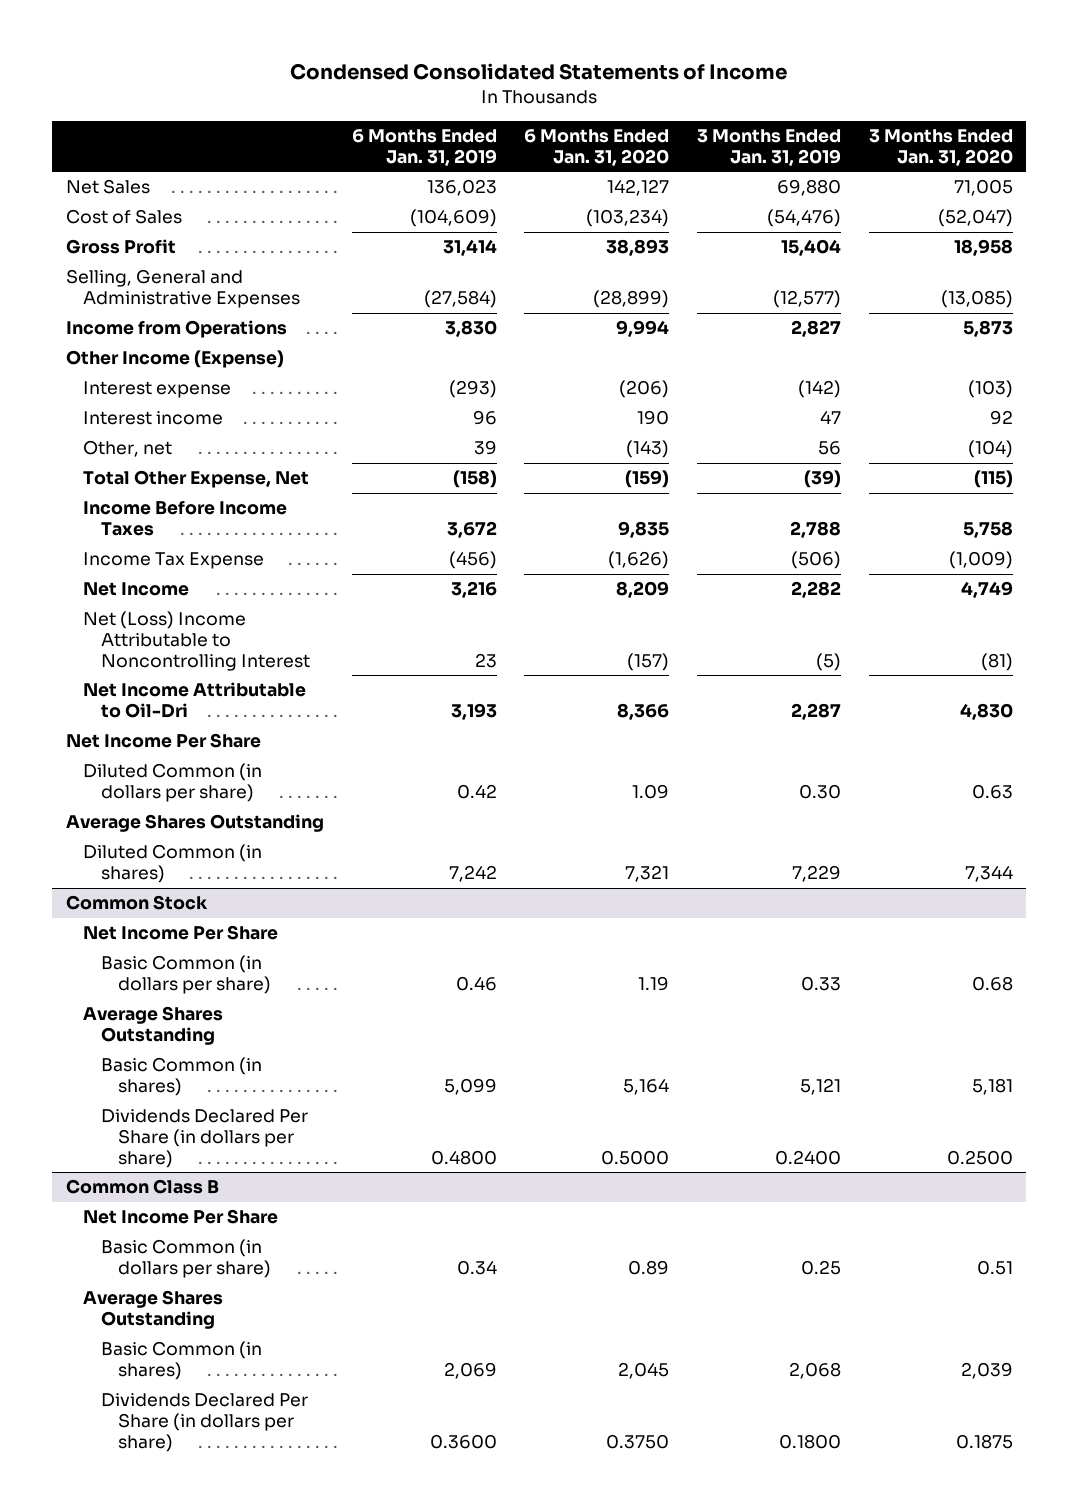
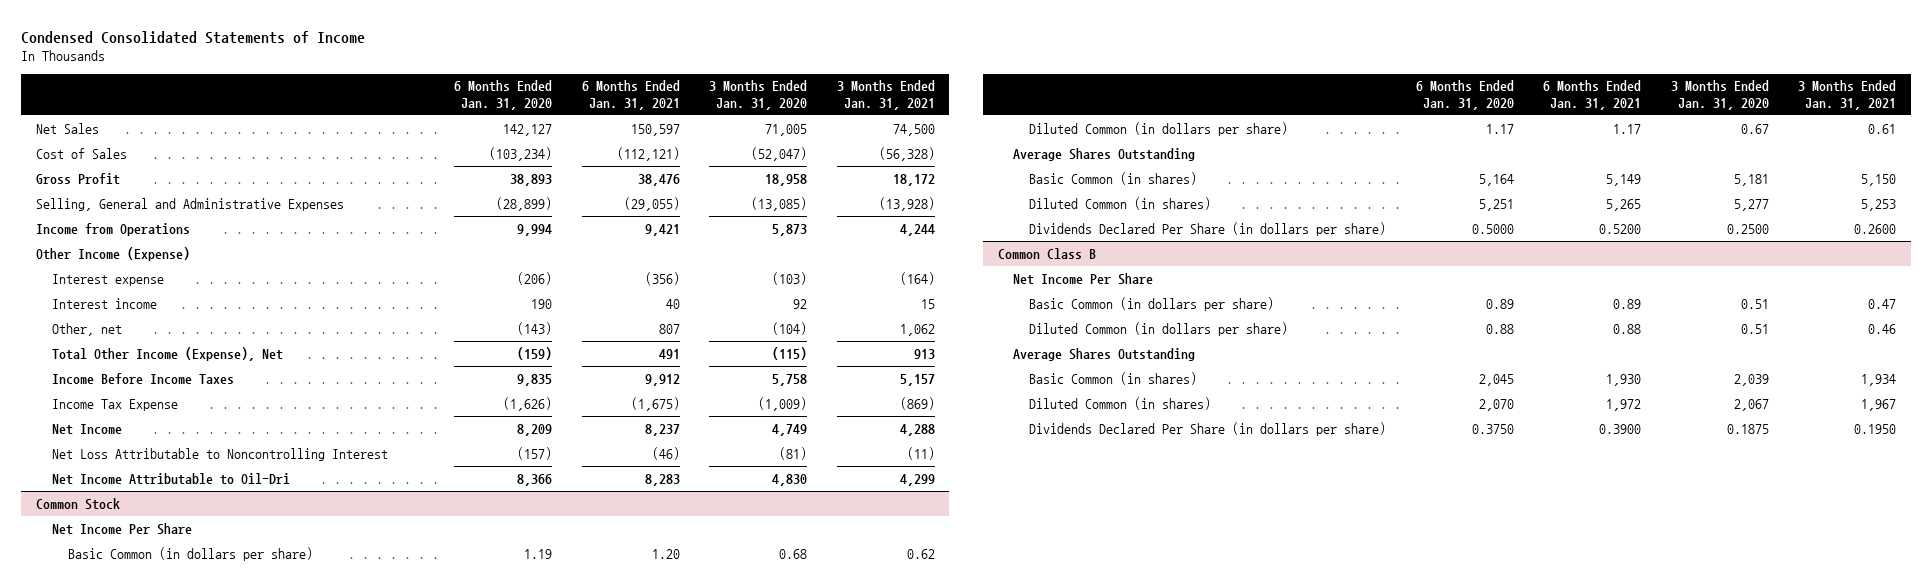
[351,128,497,166] 6 Months Ended Jan. 31, 2019 -> none
[696,128,841,166] 3 Months Ended Jan. 31, 2019 -> none
none -> [581,80,680,110] 6 Months Ended Jan. 31, 2021
none -> [836,80,935,110] 3 Months Ended Jan. 31, 2021
[83,470,310,489] Total Other Expense, Net -> [51,346,283,361] Total Other Income (Expense), Net
[83,611,310,671] Net (Loss) Income Attributable to Noncontrolling Interest -> [51,447,388,461] Net Loss Attributable to Noncontrolling Interest
[65,733,261,749] Net Income Per Share -> none
[83,763,263,803] Diluted Common (in dollars per share) -> none
[65,814,324,833] Average Shares Outstanding -> none
[83,844,263,884] Diluted Common (in shares) -> none
none -> [1029,121,1289,136] Diluted Common (in dollars per share)
none -> [1029,196,1212,210] Diluted Common (in shares)
none -> [1029,321,1289,336] Diluted Common (in dollars per share)
none -> [1029,396,1212,410] Diluted Common (in shares)

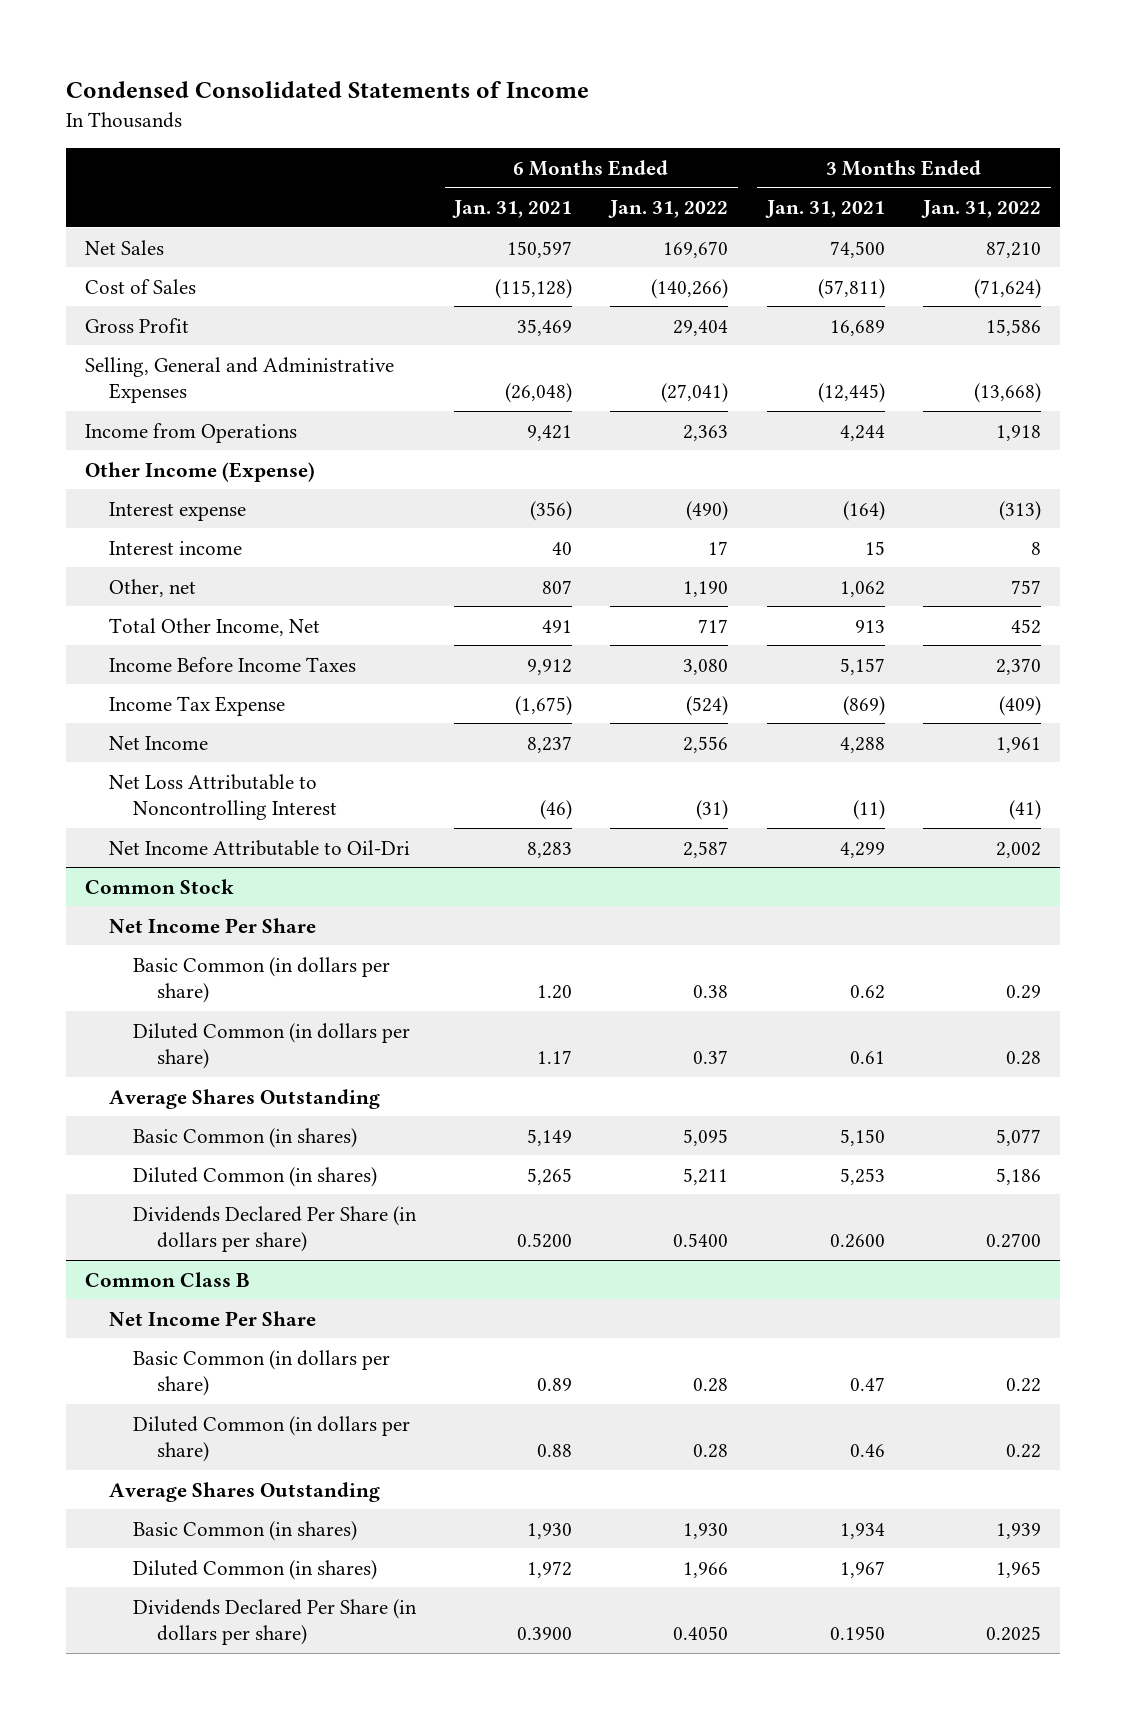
[454,80,553,110] 6 Months Ended Jan. 31, 2020 -> none
[709,80,808,110] 3 Months Ended Jan. 31, 2020 -> none
none -> [608,200,729,219] Jan. 31, 2022
none -> [920,200,1041,219] Jan. 31, 2022
[616,146,680,161] (112,121) -> [495,278,573,299] (115,128)
[878,146,935,161] (56,328) -> [817,278,885,299] (57,811)
[637,173,680,186] 38,476 -> [517,318,573,336] 35,469
[892,173,935,186] 18,172 -> [829,319,885,336] 16,689
[623,196,680,211] (29,055) -> [505,382,573,403] (26,048)
[878,196,935,211] (13,928) -> [817,382,885,403] (12,445)
[51,346,283,361] Total Other Income (Expense), Net -> [108,617,320,636] Total Other Income, Net

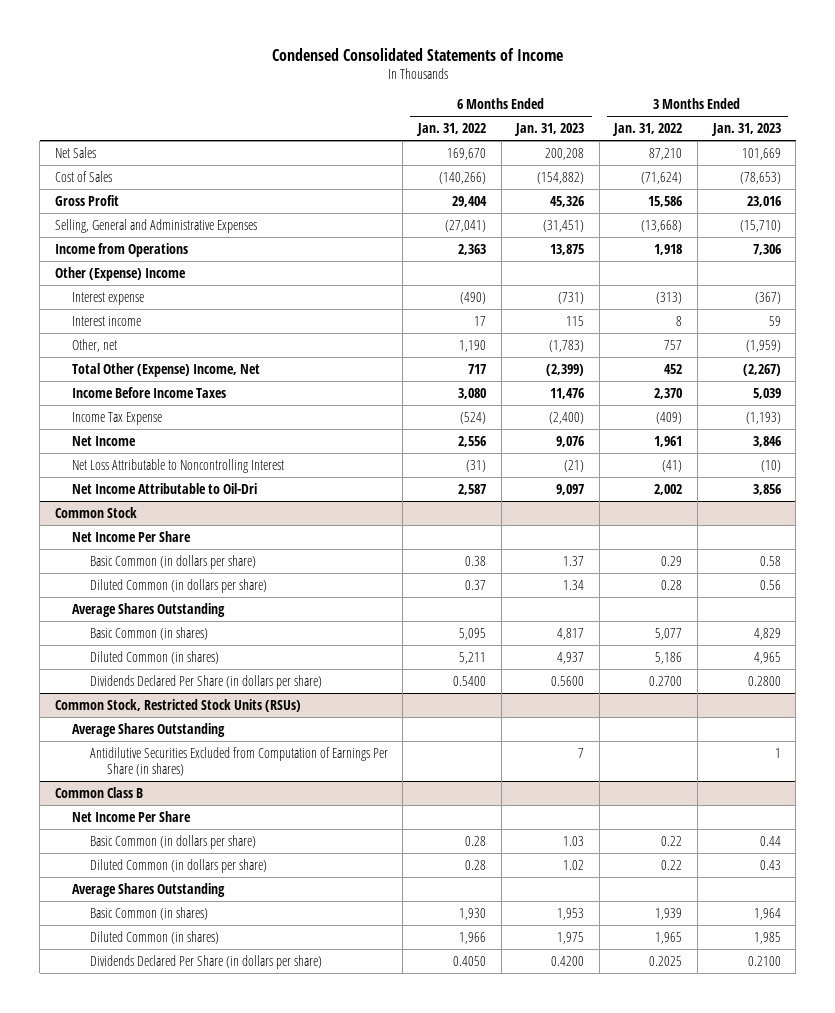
[452,200,573,219] Jan. 31, 2021 -> none
[764,200,885,219] Jan. 31, 2021 -> none
none -> [514,123,585,137] Jan. 31, 2023
none -> [710,123,781,137] Jan. 31, 2023
[84,461,315,482] Other Income (Expense) -> [54,266,186,281] Other (Expense) Income
[108,617,320,636] Total Other Income, Net -> [72,362,261,377] Total Other (Expense) Income, Net
none -> [54,698,301,712] Common Stock, Restricted Stock Units (RSUs)
none -> [72,722,226,737] Average Shares Outstanding
none -> [89,746,388,776] Antidilutive Securities Excluded from Computation of Earnings Per Share (in shares)

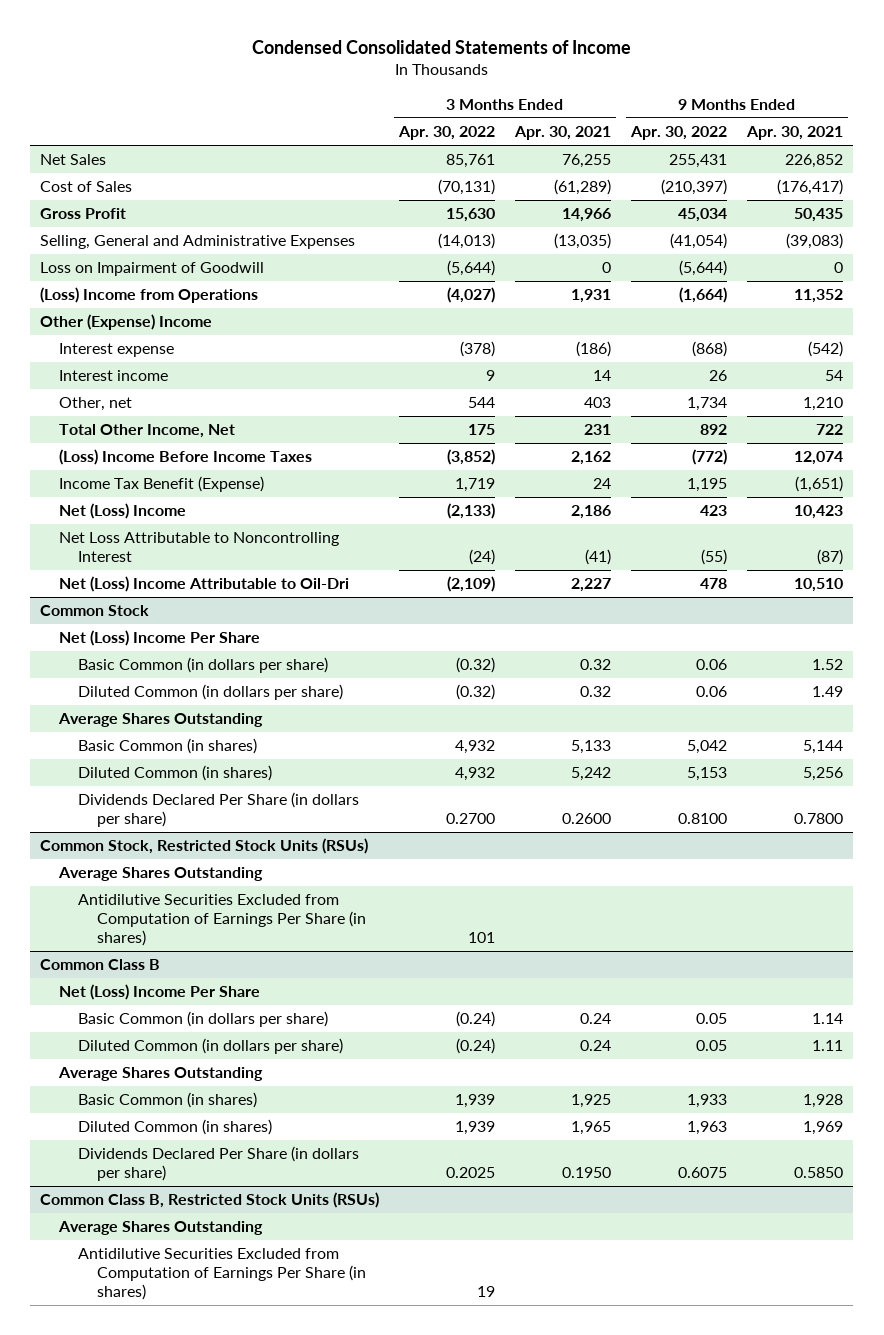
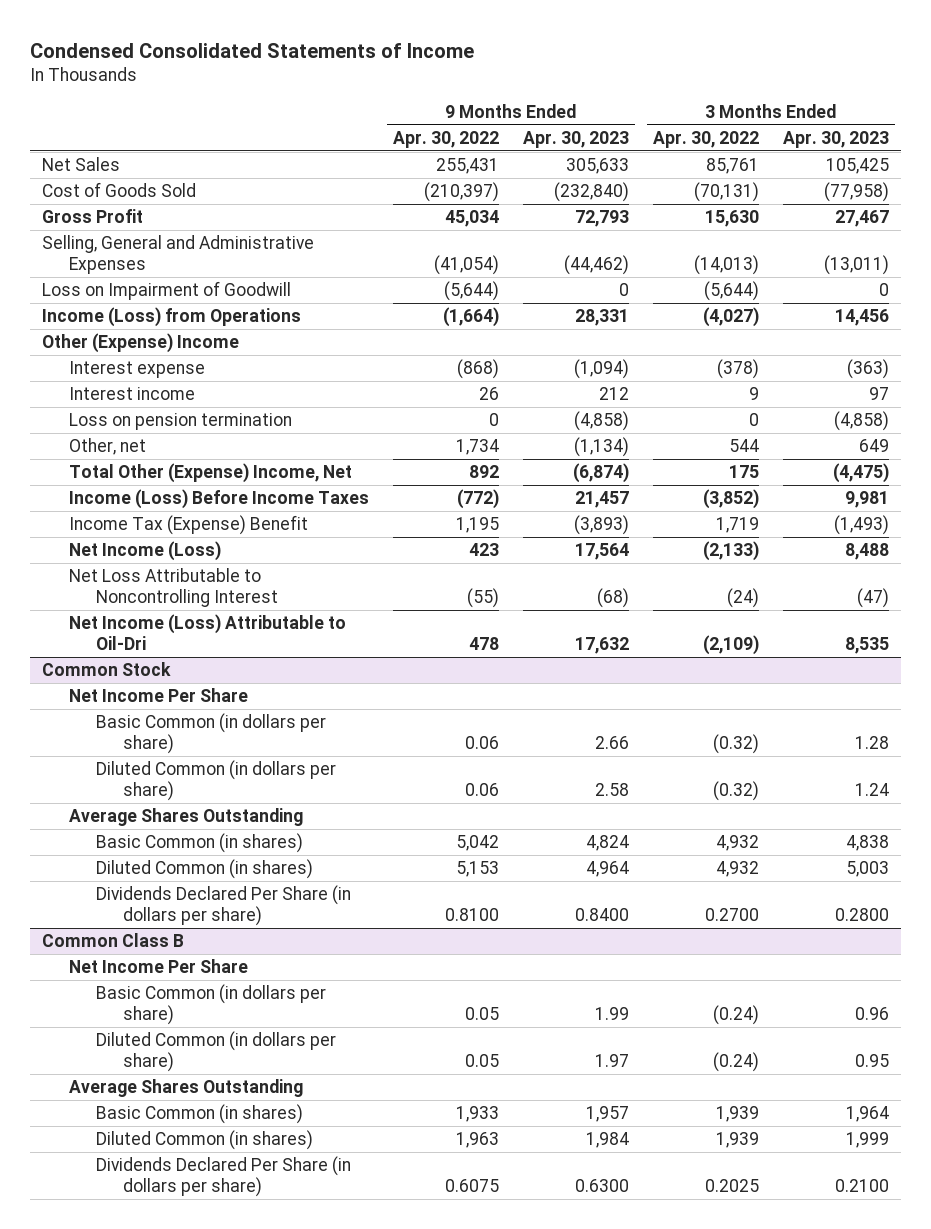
[514,126,612,141] Apr. 30, 2021 -> none
[746,126,844,141] Apr. 30, 2021 -> none
none -> [522,130,629,148] Apr. 30, 2023
none -> [782,130,889,148] Apr. 30, 2023
[40,181,133,193] Cost of Sales -> [42,182,197,198] Cost of Goods Sold
[40,287,259,304] (Loss) Income from Operations -> [42,307,302,328] Income (Loss) from Operations
none -> [69,413,293,431] Loss on pension termination
[59,424,236,439] Total Other Income, Net -> [69,463,353,484] Total Other (Expense) Income, Net
[59,449,313,466] (Loss) Income Before Income Taxes -> [69,489,370,510] Income (Loss) Before Income Taxes
[59,476,265,493] Income Tax Benefit (Expense) -> [69,515,309,536] Income Tax (Expense) Benefit
[59,503,187,520] Net (Loss) Income -> [69,541,222,562] Net Income (Loss)
[59,576,350,593] Net (Loss) Income Attributable to Oil-Dri -> [69,614,347,650] Net Income (Loss) Attributable to Oil-Dri
[59,630,261,647] Net (Loss) Income Per Share -> [69,688,249,703] Net Income Per Share
[40,838,369,855] Common Stock, Restricted Stock Units (RSUs) -> none
[58,867,264,882] Average Shares Outstanding -> none
[78,894,367,946] Antidilutive Securities Excluded from Computation of Earnings Per Share (in shares) -> none
[59,984,261,1001] Net (Loss) Income Per Share -> [69,959,249,974] Net Income Per Share
[40,1192,380,1209] Common Class B, Restricted Stock Units (RSUs) -> none
[58,1221,264,1236] Average Shares Outstanding -> none
[78,1248,367,1300] Antidilutive Securities Excluded from Computation of Earnings Per Share (in shares) -> none

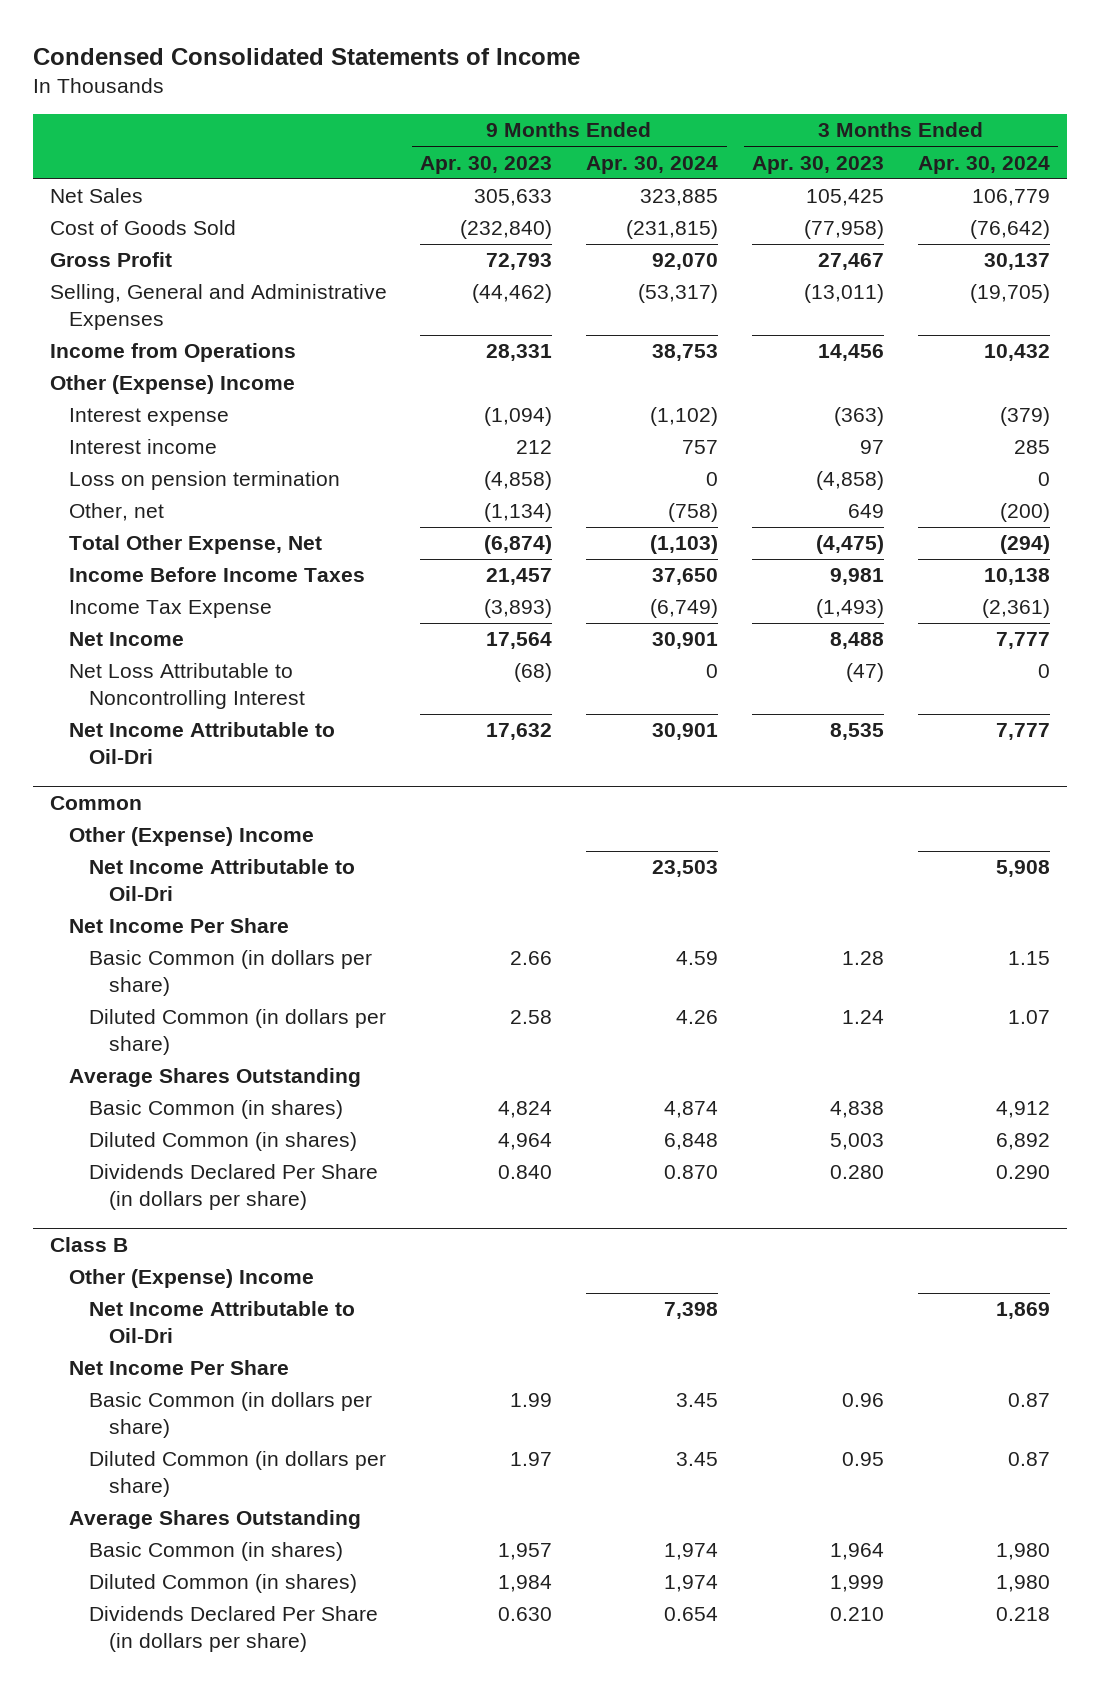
[393,130,500,148] Apr. 30, 2022 -> none
[652,130,759,148] Apr. 30, 2022 -> none
none -> [586,155,719,174] Apr. 30, 2024
none -> [917,155,1050,174] Apr. 30, 2024
[42,281,292,301] Loss on Impairment of Goodwill -> none
[42,307,302,328] Income (Loss) from Operations -> [49,343,296,363] Income from Operations
[69,463,353,484] Total Other (Expense) Income, Net -> [69,535,323,555] Total Other Expense, Net
[69,489,370,510] Income (Loss) Before Income Taxes -> [69,567,366,583] Income Before Income Taxes
[69,515,309,536] Income Tax (Expense) Benefit -> [69,600,273,619] Income Tax Expense
[69,541,222,562] Net Income (Loss) -> [69,632,185,647] Net Income
[69,614,347,650] Net Income (Loss) Attributable to Oil-Dri -> [69,722,336,764] Net Income Attributable to Oil-Dri
[42,662,172,677] Common Stock -> [49,795,142,810] Common
none -> [69,827,315,847] Other (Expense) Income
none -> [89,859,356,901] Net Income Attributable to Oil-Dri
[574,907,629,921] 0.8400 -> [498,1165,553,1180] 0.840
[834,907,889,921] 0.2800 -> [830,1165,885,1180] 0.280
[42,933,185,948] Common Class B -> [49,1236,128,1252] Class B
none -> [69,1269,315,1289] Other (Expense) Income
none -> [89,1301,356,1343] Net Income Attributable to Oil-Dri
[574,1178,629,1192] 0.6300 -> [498,1607,553,1622] 0.630
[834,1178,889,1192] 0.2100 -> [830,1607,885,1622] 0.210

